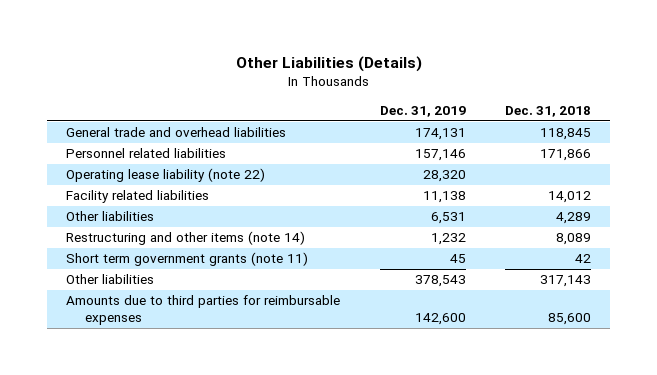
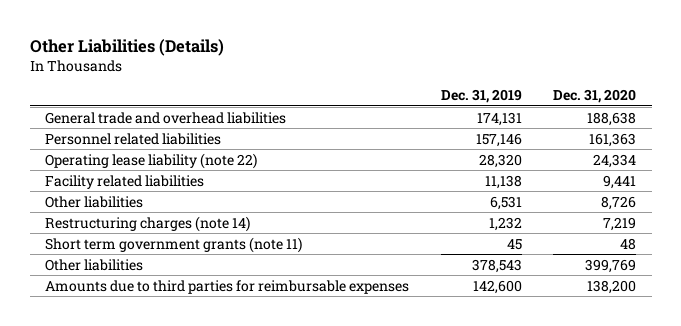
[504,106,591,118] Dec. 31, 2018 -> none
none -> [552,89,636,104] Dec. 31, 2020
[66,231,306,246] Restructuring and other items (note 14) -> [45,215,251,232] Restructuring charges (note 14)

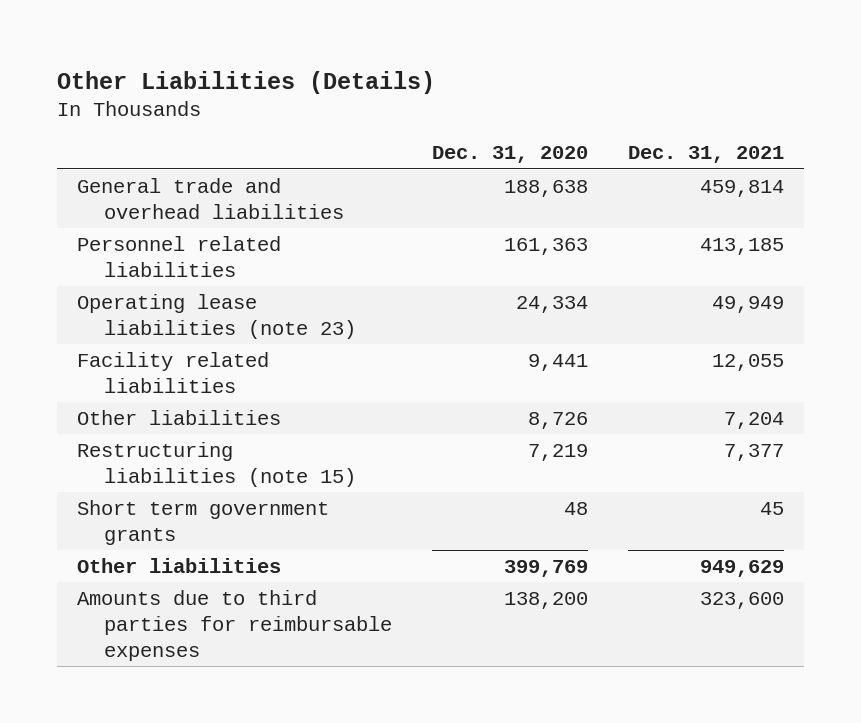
[440,89,522,104] Dec. 31, 2019 -> none
none -> [627,146,784,164] Dec. 31, 2021
[45,152,258,169] Operating lease liability (note 22) -> [77,293,356,339] Operating lease liabilities (note 23)
[45,215,251,232] Restructuring charges (note 14) -> [77,441,356,487] Restructuring liabilities (note 15)
[45,236,303,253] Short term government grants (note 11) -> [77,499,330,545] Short term government grants

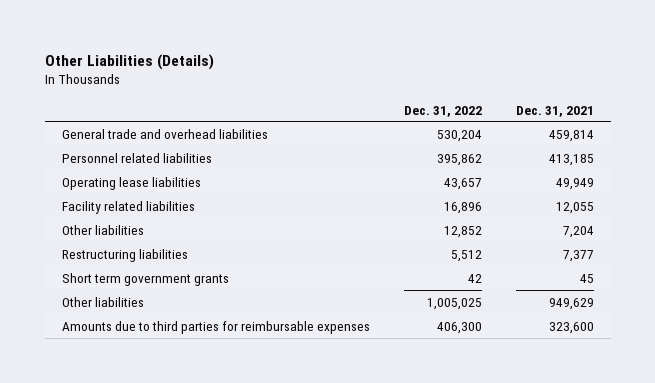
[431,146,588,164] Dec. 31, 2020 -> none
none -> [403,105,482,117] Dec. 31, 2022
[77,293,356,339] Operating lease liabilities (note 23) -> [61,176,201,190] Operating lease liabilities
[77,441,356,487] Restructuring liabilities (note 15) -> [61,248,188,262] Restructuring liabilities

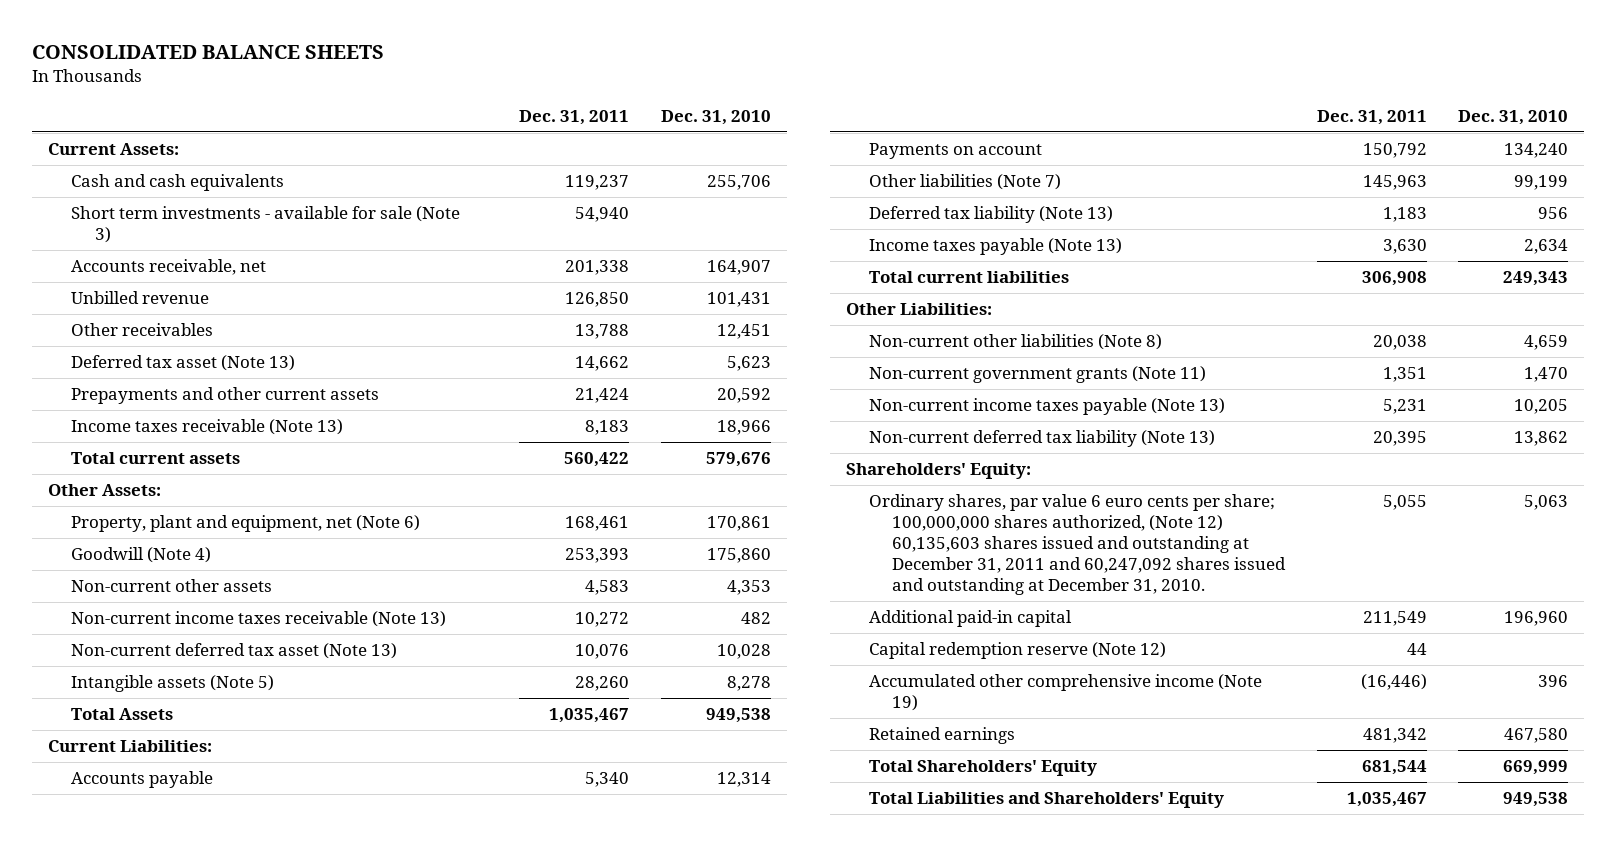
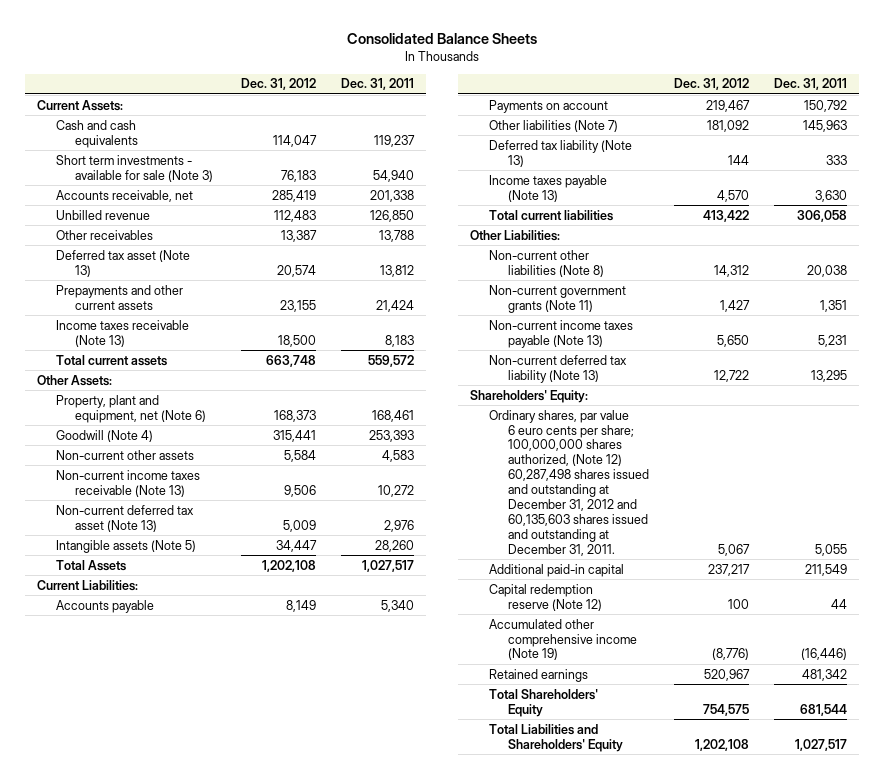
[32,45,385,60] CONSOLIDATED BALANCE SHEETS -> [346,33,537,45] Consolidated Balance Sheets
[661,110,772,126] Dec. 31, 2010 -> none
none -> [241,78,317,91] Dec. 31, 2012
[575,356,630,372] 14,662 -> [379,264,414,277] 13,812
[564,452,630,468] 560,422 -> [367,354,414,367] 559,572
[575,644,630,660] 10,076 -> [383,519,414,532] 2,976
[549,708,630,724] 1,035,467 -> [361,559,414,572] 1,027,517
[1382,207,1427,223] 1,183 -> [825,154,847,165] 333
[1361,271,1427,287] 306,908 -> [796,209,847,222] 306,058
[1372,431,1427,447] 20,395 -> [810,369,847,382] 13,295
[868,494,1287,596] Ordinary shares, par value 6 euro cents per share; 100,000,000 shares authorized, (Note 12) 60,135,603 shares issued and outstanding at December 31, 2011 and 60,247,092 shares issued and outstanding at December 31, 2010. -> [488,409,650,556] Ordinary shares, par value 6 euro cents per share; 100,000,000 shares authorized, (Note 12) 60,287,498 shares issued and outstanding at December 31, 2012 and 60,135,603 shares issued and outstanding at December 31, 2011.
[1346,792,1427,808] 1,035,467 -> [794,738,847,751] 1,027,517

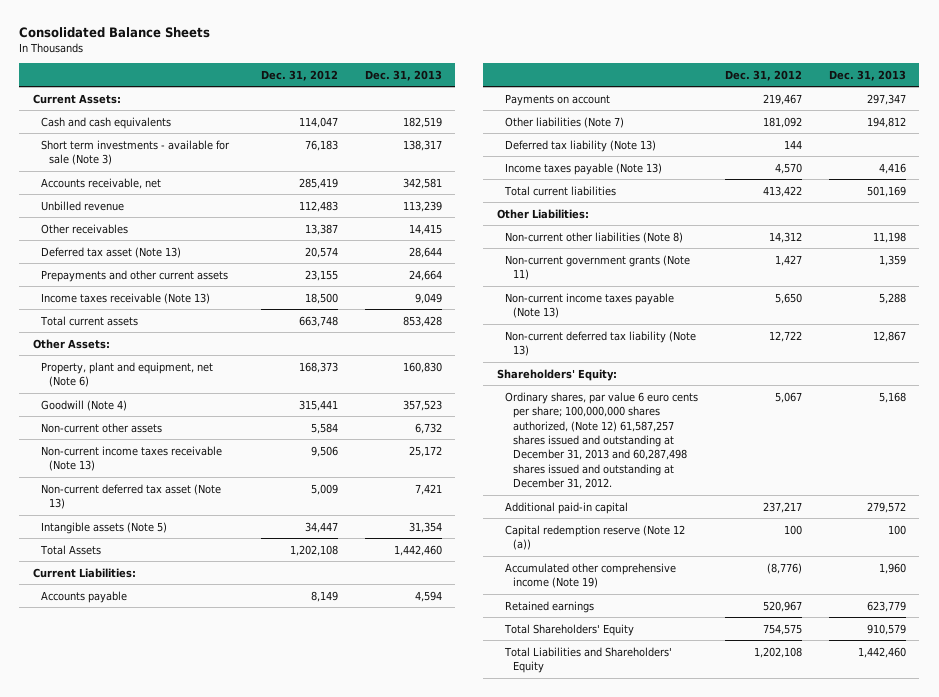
[340,78,414,91] Dec. 31, 2011 -> none
none -> [364,69,442,81] Dec. 31, 2013
[488,409,650,556] Ordinary shares, par value 6 euro cents per share; 100,000,000 shares authorized, (Note 12) 60,287,498 shares issued and outstanding at December 31, 2012 and 60,135,603 shares issued and outstanding at December 31, 2011. -> [505,391,699,490] Ordinary shares, par value 6 euro cents per share; 100,000,000 shares authorized, (Note 12) 61,587,257 shares issued and outstanding at December 31, 2013 and 60,287,498 shares issued and outstanding at December 31, 2012.
[488,583,603,611] Capital redemption reserve (Note 12) -> [505,524,686,551] Capital redemption reserve (Note 12 (a))

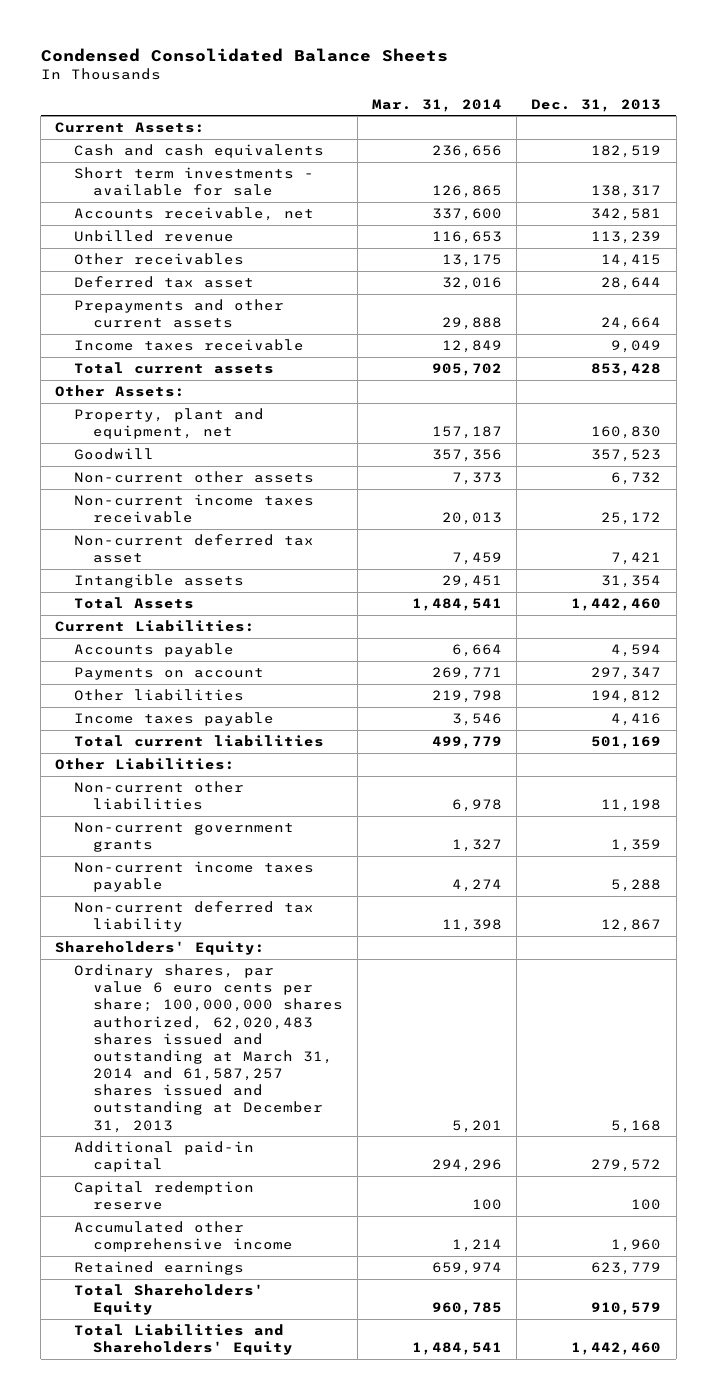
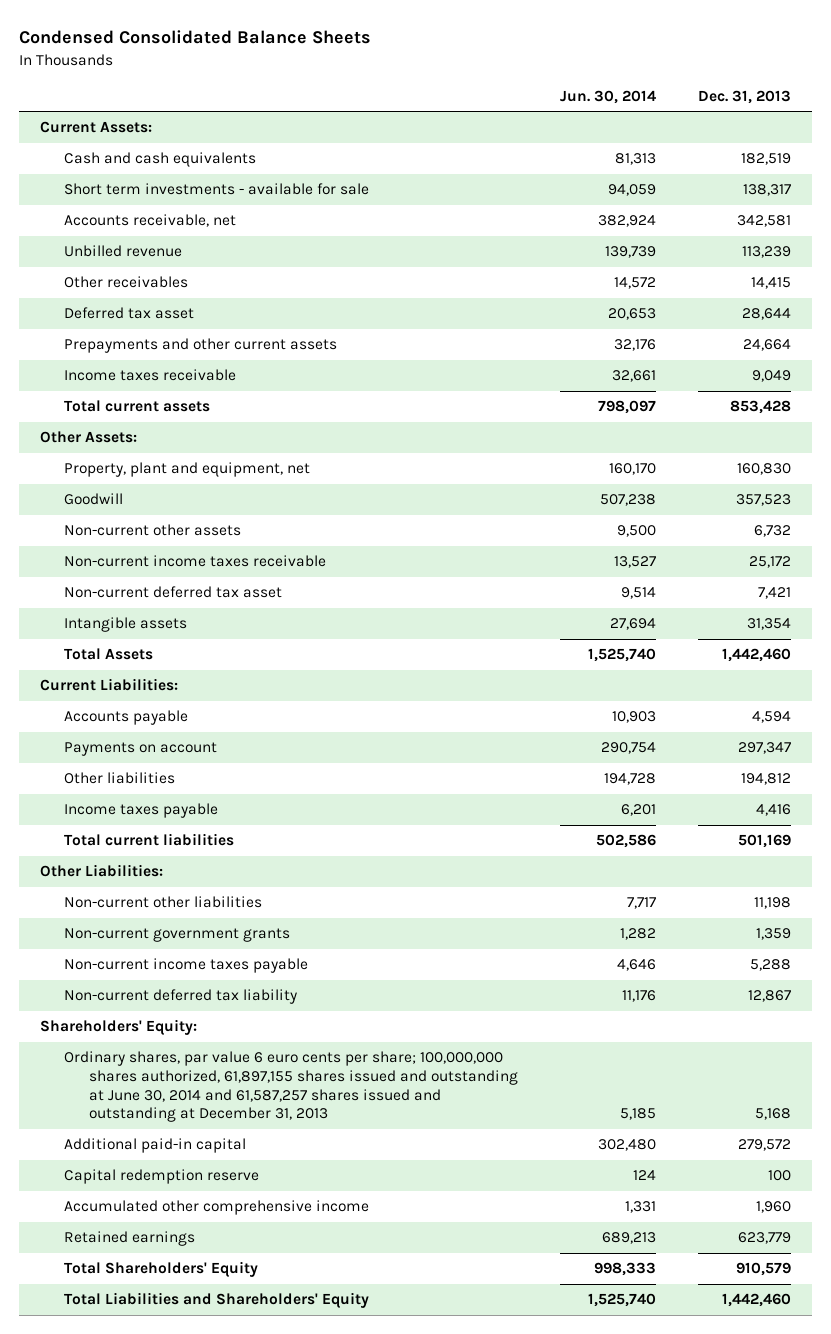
[371,98,502,112] Mar. 31, 2014 -> none
none -> [560,89,657,104] Jun. 30, 2014
[73,964,343,1133] Ordinary shares, par value 6 euro cents per share; 100,000,000 shares authorized, 62,020,483 shares issued and outstanding at March 31, 2014 and 61,587,257 shares issued and outstanding at December 31, 2013 -> [64,1051,518,1123] Ordinary shares, par value 6 euro cents per share; 100,000,000 shares authorized, 61,897,155 shares issued and outstanding at June 30, 2014 and 61,587,257 shares issued and outstanding at December 31, 2013

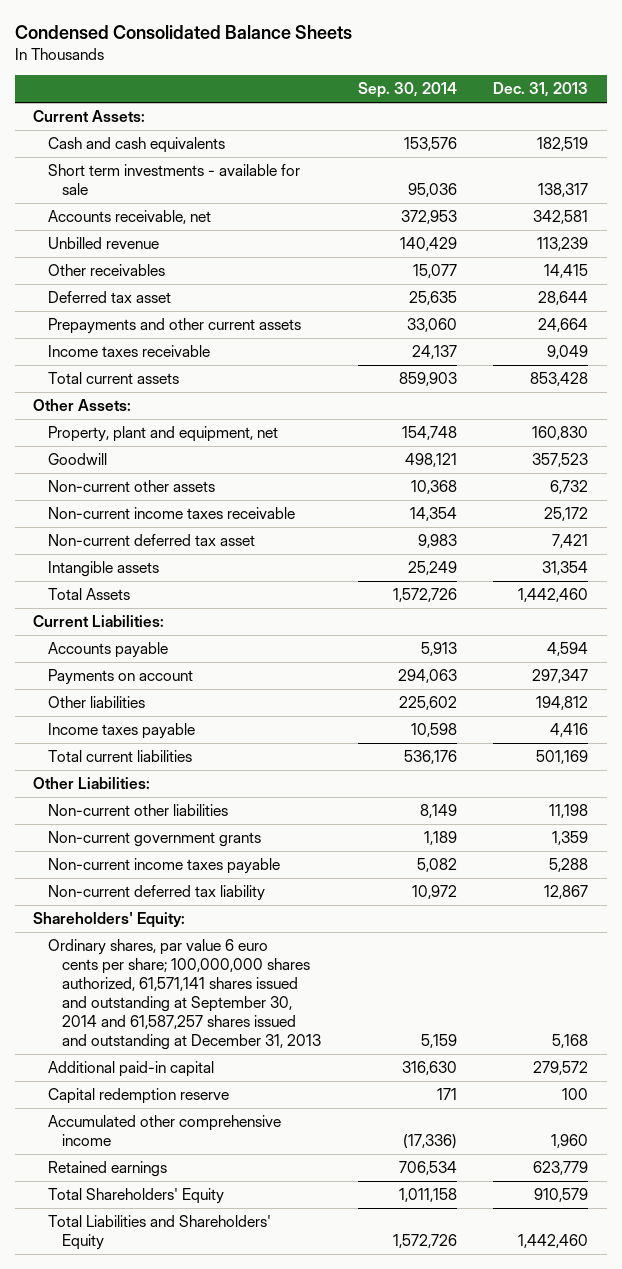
[560,89,657,104] Jun. 30, 2014 -> none
none -> [357,82,457,99] Sep. 30, 2014
[64,1051,518,1123] Ordinary shares, par value 6 euro cents per share; 100,000,000 shares authorized, 61,897,155 shares issued and outstanding at June 30, 2014 and 61,587,257 shares issued and outstanding at December 31, 2013 -> [47,939,321,1051] Ordinary shares, par value 6 euro cents per share; 100,000,000 shares authorized, 61,571,141 shares issued and outstanding at September 30, 2014 and 61,587,257 shares issued and outstanding at December 31, 2013

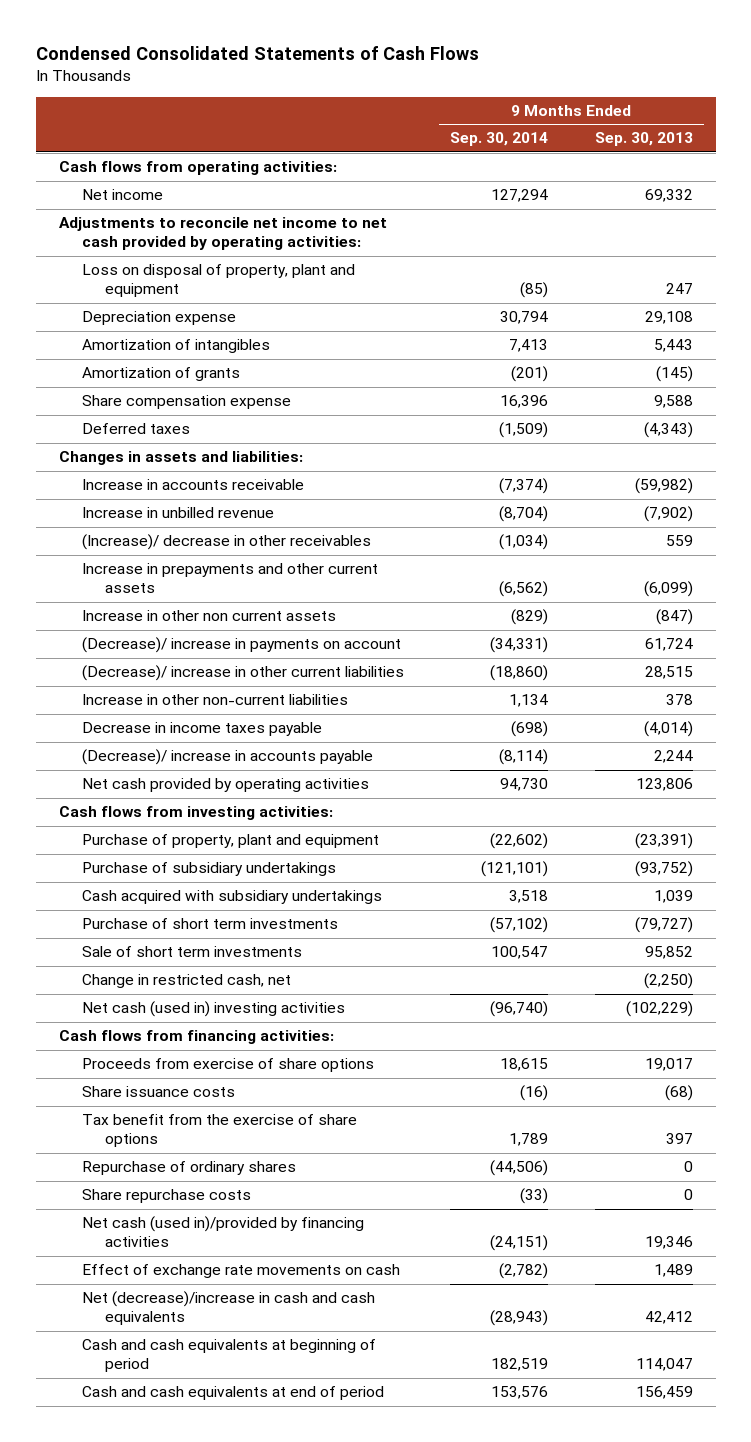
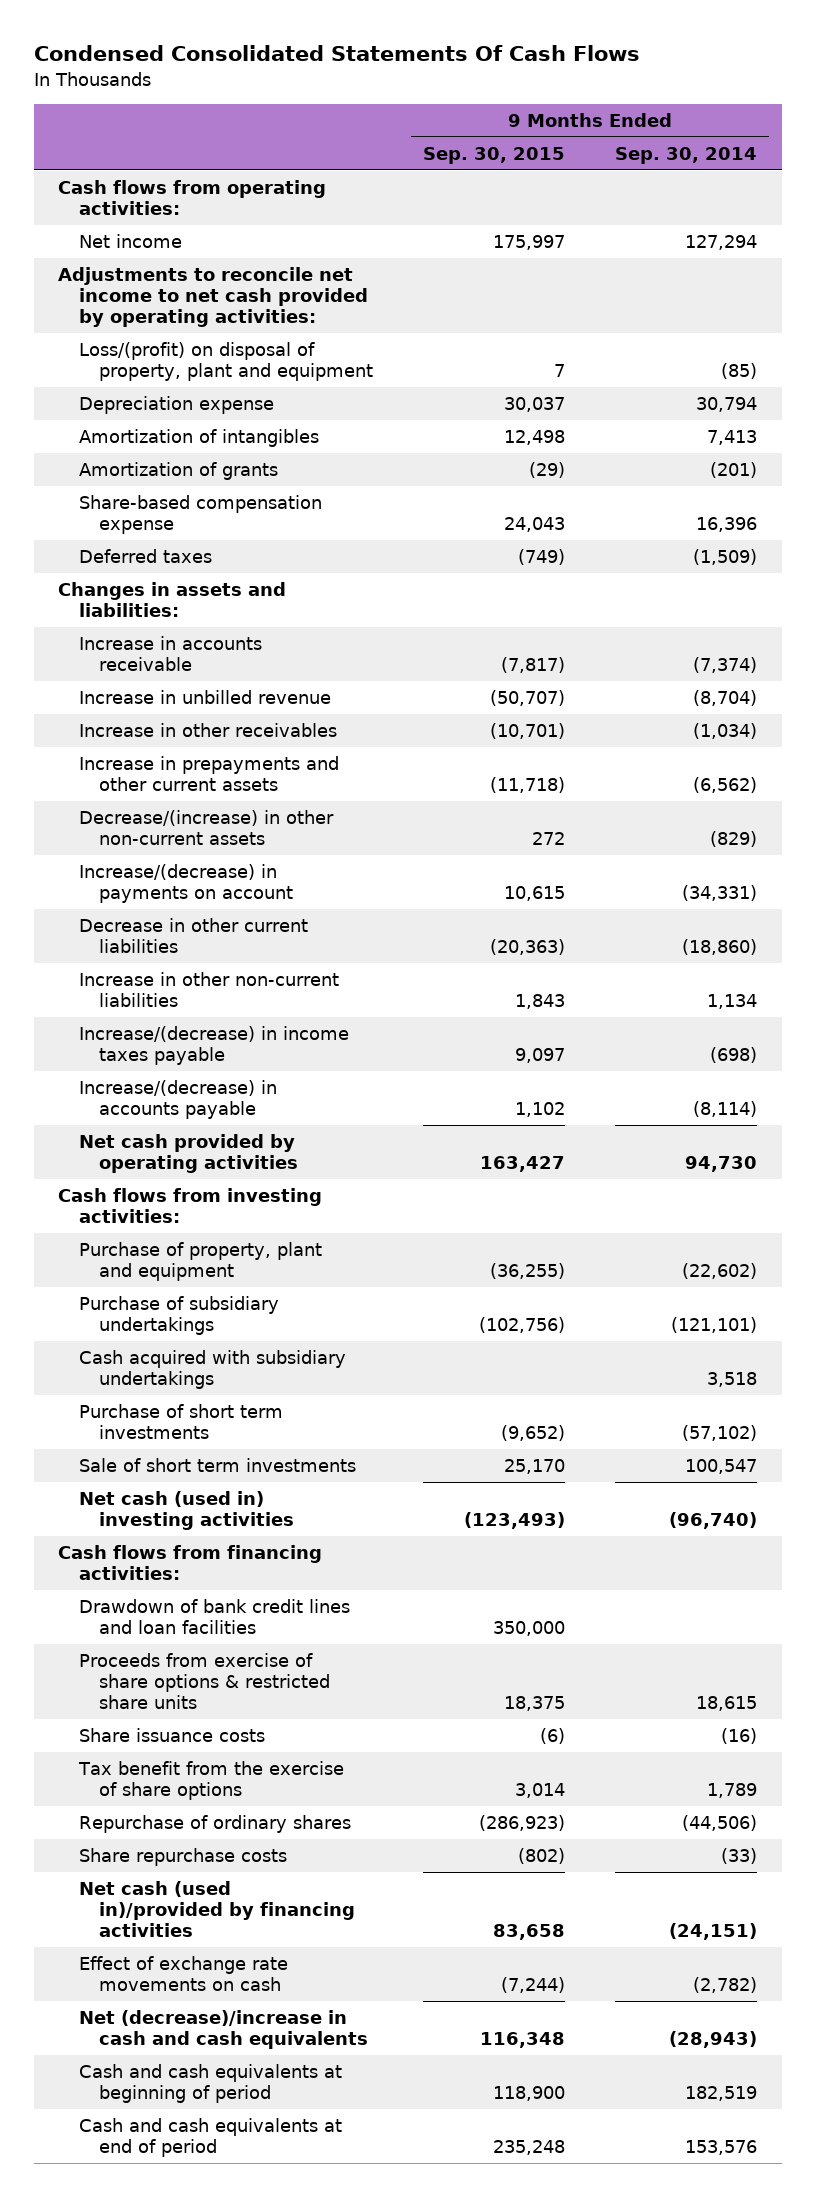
[35,45,479,60] Condensed Consolidated Statements of Cash Flows -> [33,45,640,62] Condensed Consolidated Statements Of Cash Flows
[594,132,693,147] Sep. 30, 2013 -> none
none -> [423,146,566,164] Sep. 30, 2015
[81,264,355,298] Loss on disposal of property, plant and equipment -> [78,342,374,382] Loss/(profit) on disposal of property, plant and equipment
[81,395,291,410] Share compensation expense -> [78,495,322,535] Share-based compensation expense
[81,534,371,551] (Increase)/ decrease in other receivables -> [78,723,337,738] Increase in other receivables
[81,610,336,622] Increase in other non current assets -> [78,810,334,846] Decrease/(increase) in other non-current assets
[81,637,401,654] (Decrease)/ increase in payments on account -> [78,864,294,904] Increase/(decrease) in payments on account
[81,665,404,682] (Decrease)/ increase in other current liabilities -> [78,918,308,954] Decrease in other current liabilities
[81,722,322,737] Decrease in income taxes payable -> [78,1026,349,1066] Increase/(decrease) in income taxes payable
[81,749,373,766] (Decrease)/ increase in accounts payable -> [78,1080,277,1120] Increase/(decrease) in accounts payable
[81,974,291,989] Change in restricted cash, net -> none
none -> [78,1599,350,1635] Drawdown of bank credit lines and loan facilities
[81,1058,374,1073] Proceeds from exercise of share options -> [78,1653,331,1710] Proceeds from exercise of share options & restricted share units

